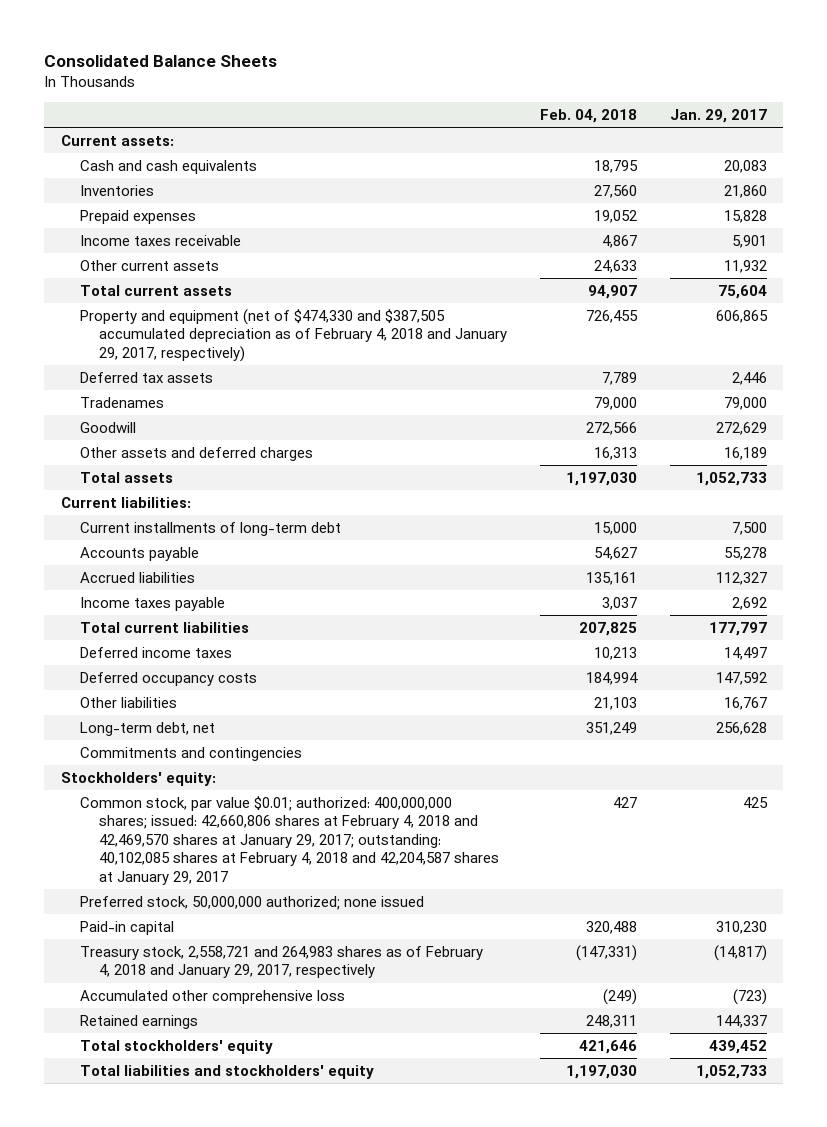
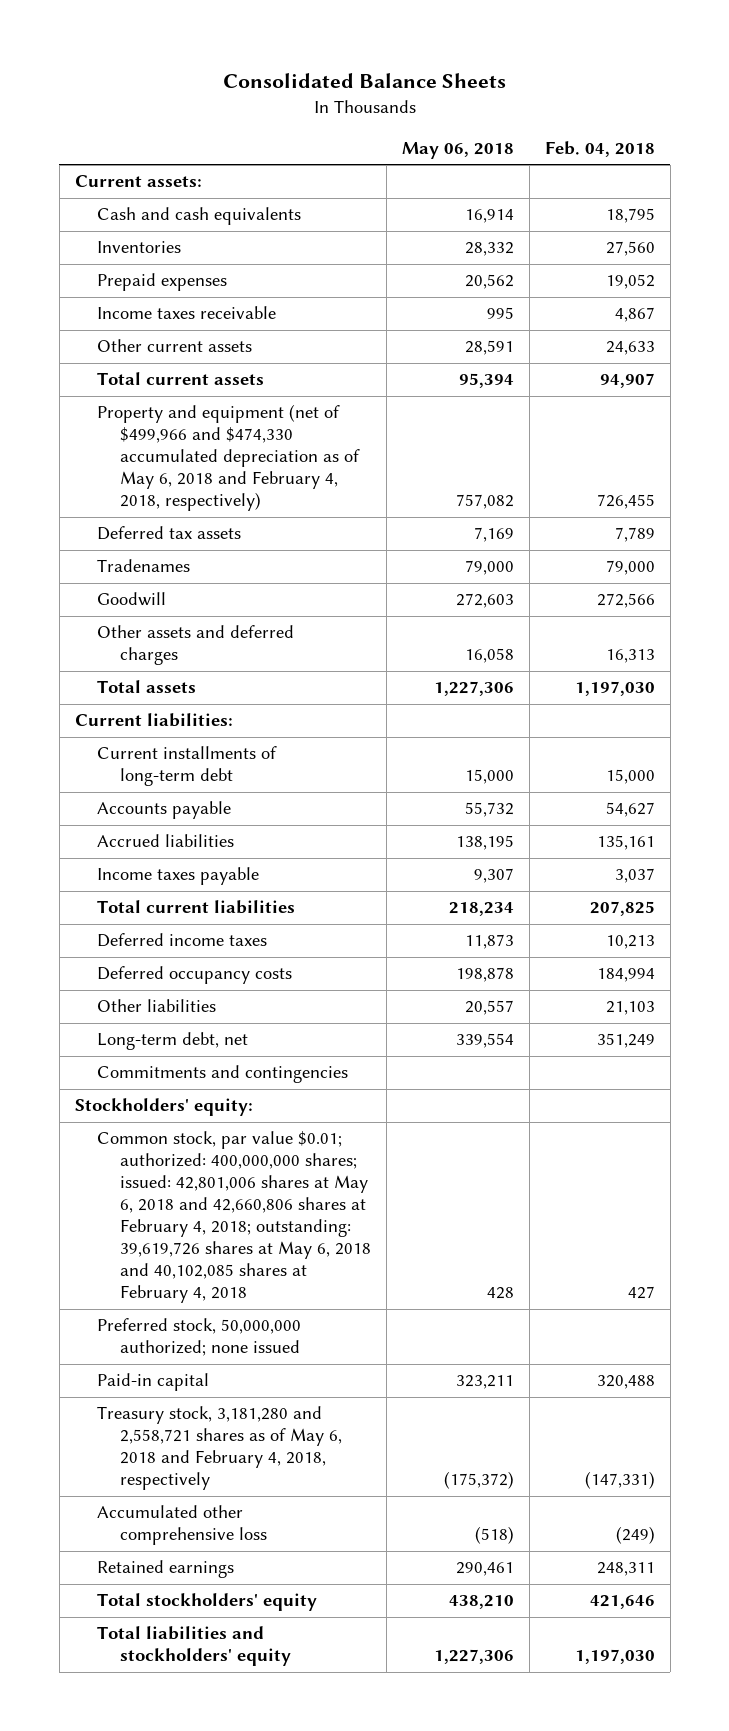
[669,108,767,123] Jan. 29, 2017 -> none
none -> [402,141,515,159] May 06, 2018
[79,308,508,362] Property and equipment (net of $474,330 and $387,505 accumulated depreciation as of February 4, 2018 and January 29, 2017, respectively) -> [97,404,361,512] Property and equipment (net of $499,966 and $474,330 accumulated depreciation as of May 6, 2018 and February 4, 2018, respectively)
[79,795,500,885] Common stock, par value $0.01; authorized: 400,000,000 shares; issued: 42,660,806 shares at February 4, 2018 and 42,469,570 shares at January 29, 2017; outstanding: 40,102,085 shares at February 4, 2018 and 42,204,587 shares at January 29, 2017 -> [97,1131,372,1304] Common stock, par value $0.01; authorized: 400,000,000 shares; issued: 42,801,006 shares at May 6, 2018 and 42,660,806 shares at February 4, 2018; outstanding: 39,619,726 shares at May 6, 2018 and 40,102,085 shares at February 4, 2018
[79,945,483,979] Treasury stock, 2,558,721 and 264,983 shares as of February 4, 2018 and January 29, 2017, respectively -> [97,1406,343,1491] Treasury stock, 3,181,280 and 2,558,721 shares as of May 6, 2018 and February 4, 2018, respectively

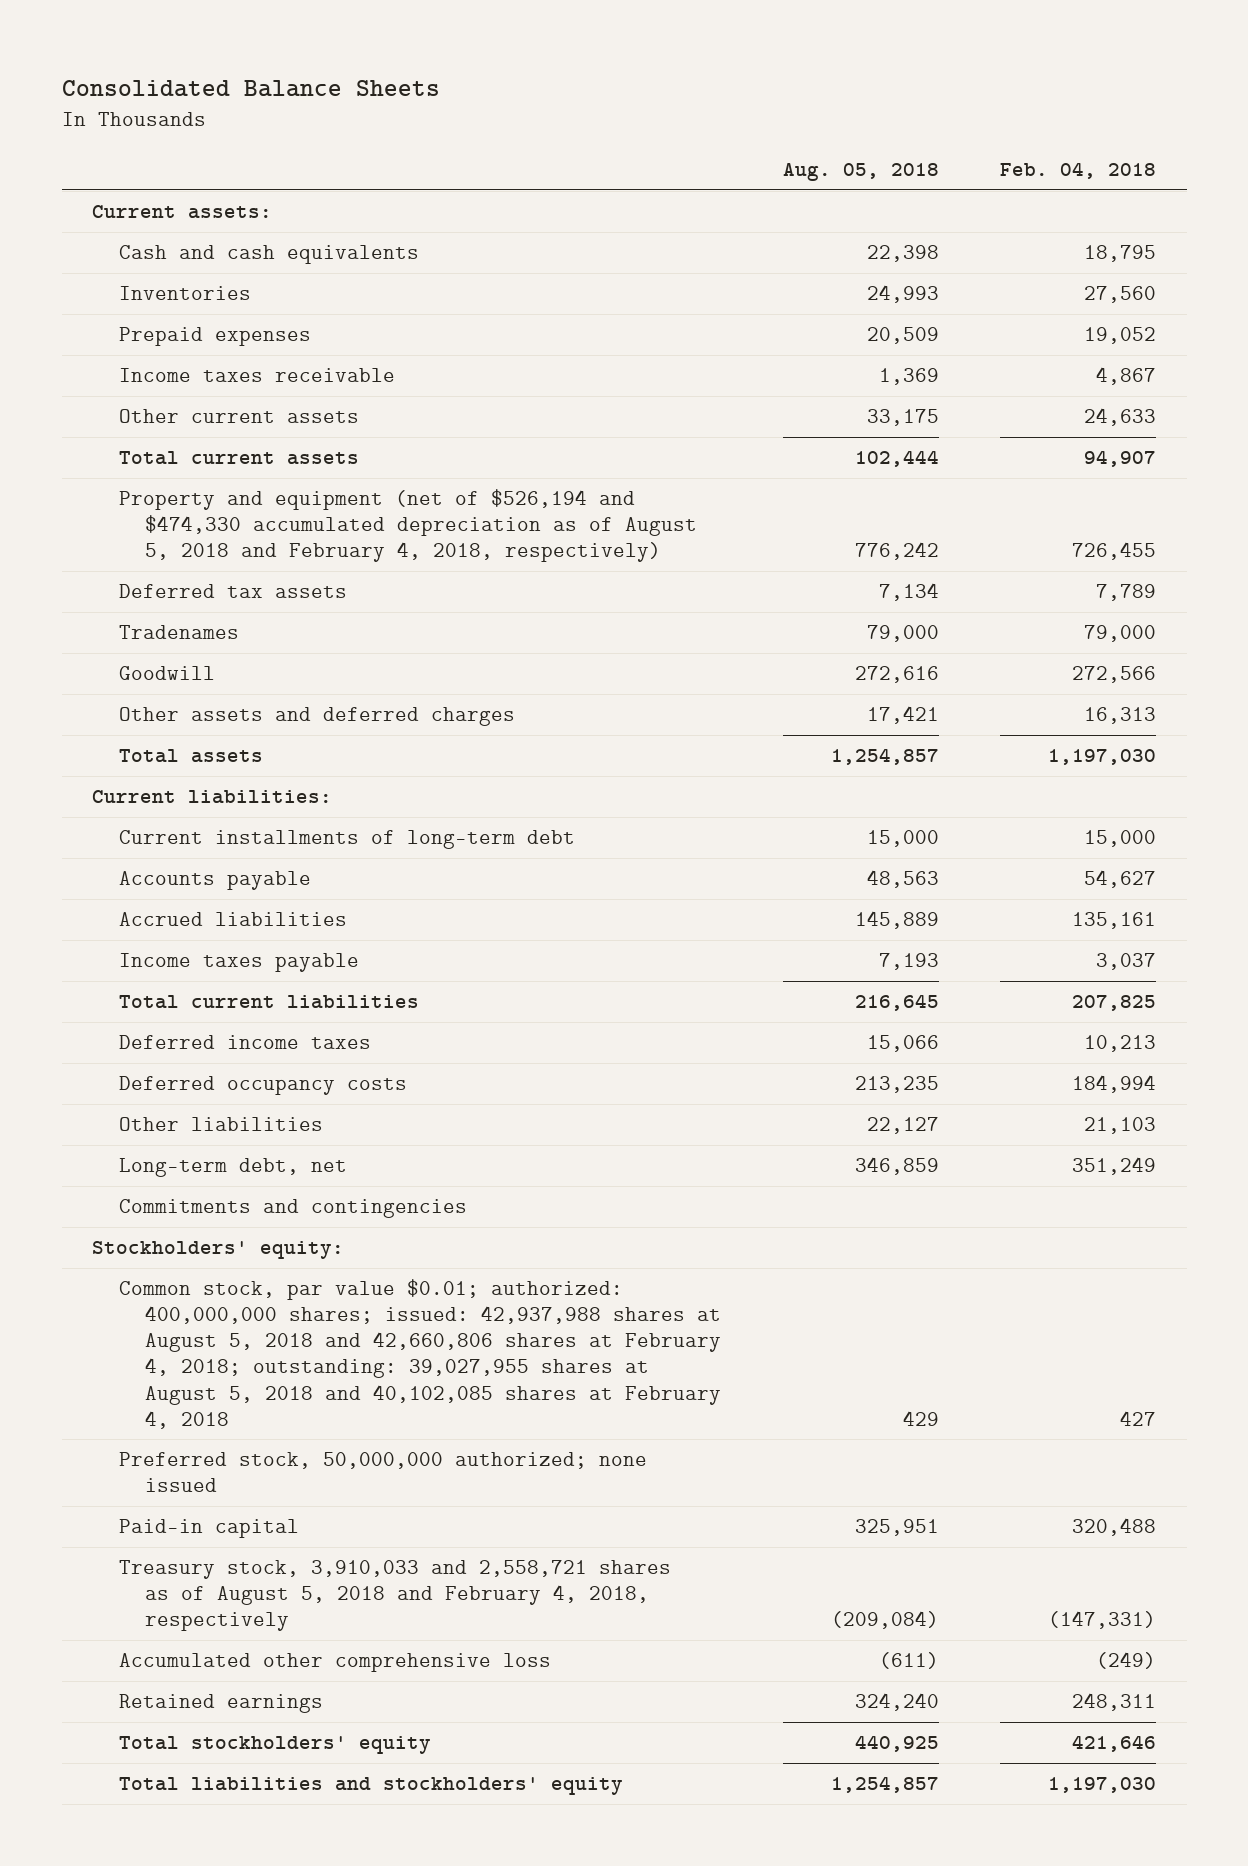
[402,141,515,159] May 06, 2018 -> none
none -> [782,162,939,181] Aug. 05, 2018
[97,404,361,512] Property and equipment (net of $499,966 and $474,330 accumulated depreciation as of May 6, 2018 and February 4, 2018, respectively) -> [118,489,698,563] Property and equipment (net of $526,194 and $474,330 accumulated depreciation as of August 5, 2018 and February 4, 2018, respectively)
[97,1131,372,1304] Common stock, par value $0.01; authorized: 400,000,000 shares; issued: 42,801,006 shares at May 6, 2018 and 42,660,806 shares at February 4, 2018; outstanding: 39,619,726 shares at May 6, 2018 and 40,102,085 shares at February 4, 2018 -> [118,1279,722,1429] Common stock, par value $0.01; authorized: 400,000,000 shares; issued: 42,937,988 shares at August 5, 2018 and 42,660,806 shares at February 4, 2018; outstanding: 39,027,955 shares at August 5, 2018 and 40,102,085 shares at February 4, 2018
[97,1406,343,1491] Treasury stock, 3,181,280 and 2,558,721 shares as of May 6, 2018 and February 4, 2018, respectively -> [118,1560,671,1632] Treasury stock, 3,910,033 and 2,558,721 shares as of August 5, 2018 and February 4, 2018, respectively

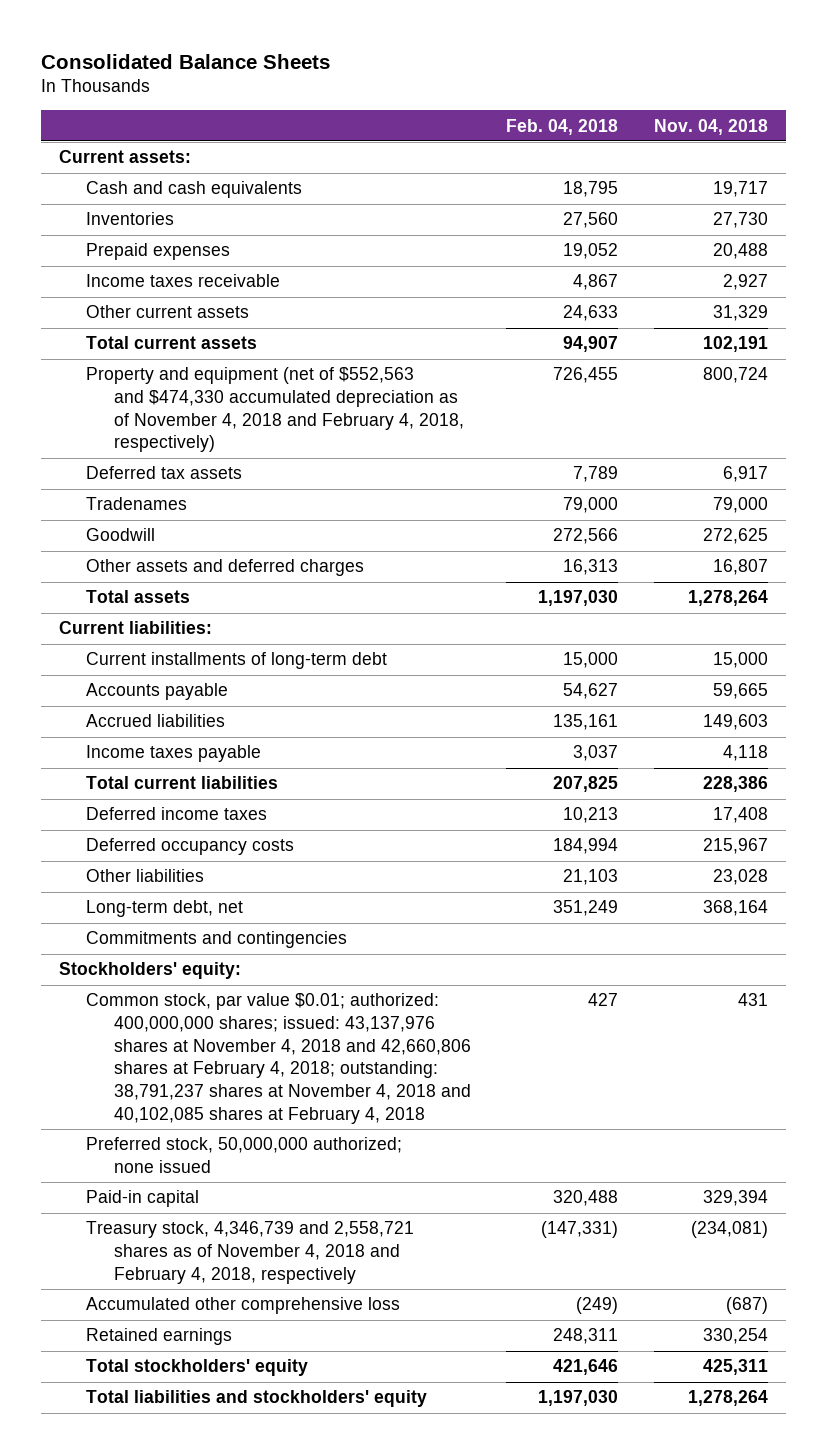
[782,162,939,181] Aug. 05, 2018 -> none
none -> [653,118,768,135] Nov. 04, 2018
[118,489,698,563] Property and equipment (net of $526,194 and $474,330 accumulated depreciation as of August 5, 2018 and February 4, 2018, respectively) -> [86,367,464,453] Property and equipment (net of $552,563 and $474,330 accumulated depreciation as of November 4, 2018 and February 4, 2018, respectively)
[118,1279,722,1429] Common stock, par value $0.01; authorized: 400,000,000 shares; issued: 42,937,988 shares at August 5, 2018 and 42,660,806 shares at February 4, 2018; outstanding: 39,027,955 shares at August 5, 2018 and 40,102,085 shares at February 4, 2018 -> [86,993,471,1124] Common stock, par value $0.01; authorized: 400,000,000 shares; issued: 43,137,976 shares at November 4, 2018 and 42,660,806 shares at February 4, 2018; outstanding: 38,791,237 shares at November 4, 2018 and 40,102,085 shares at February 4, 2018
[118,1560,671,1632] Treasury stock, 3,910,033 and 2,558,721 shares as of August 5, 2018 and February 4, 2018, respectively -> [86,1221,415,1284] Treasury stock, 4,346,739 and 2,558,721 shares as of November 4, 2018 and February 4, 2018, respectively

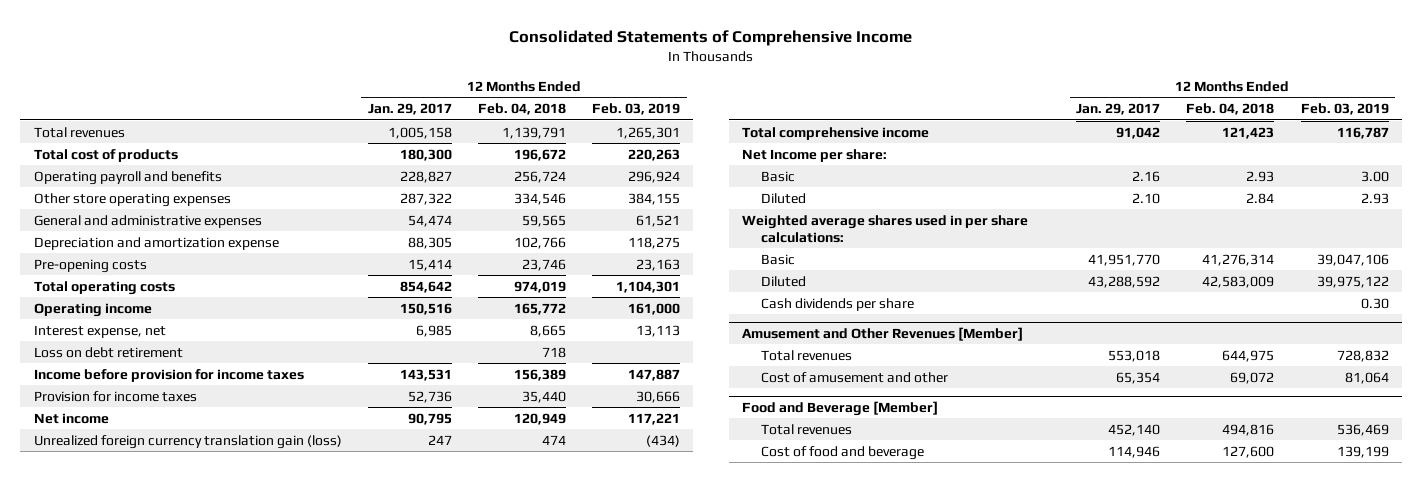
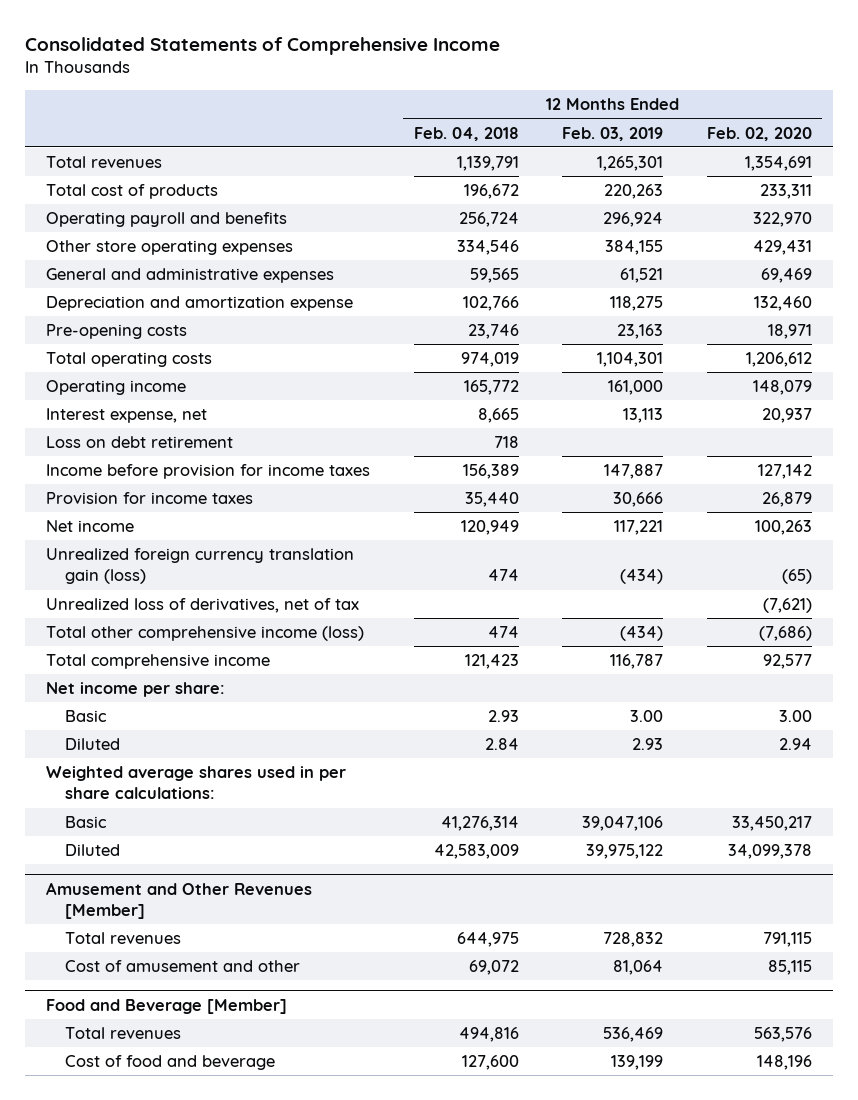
[367,103,452,116] Jan. 29, 2017 -> none
none -> [706,126,812,141] Feb. 02, 2020
none -> [46,598,360,614] Unrealized loss of derivatives, net of tax
none -> [46,626,365,642] Total other comprehensive income (loss)
[741,148,887,162] Net Income per share: -> [46,682,226,698] Net income per share:
[761,297,915,311] Cash dividends per share -> none

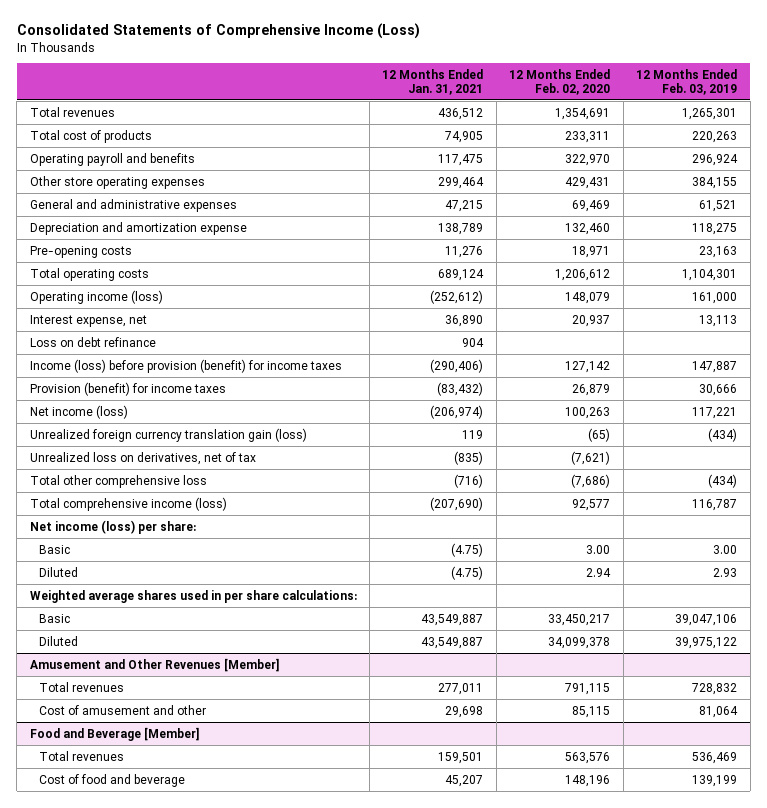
[24,36,500,55] Consolidated Statements of Comprehensive Income -> [16,23,420,40] Consolidated Statements of Comprehensive Income (Loss)
[413,126,519,141] Feb. 04, 2018 -> none
none -> [382,69,484,95] 12 Months Ended Jan. 31, 2021
[46,380,187,396] Operating income -> [29,289,163,304] Operating income (loss)
[46,436,234,449] Loss on debt retirement -> [29,336,156,347] Loss on debt refinance
[46,464,371,480] Income before provision for income taxes -> [29,358,342,373] Income (loss) before provision (benefit) for income taxes
[46,492,254,505] Provision for income taxes -> [29,381,226,396] Provision (benefit) for income taxes
[46,520,135,533] Net income -> [29,404,128,419] Net income (loss)
[46,598,360,614] Unrealized loss of derivatives, net of tax -> [29,451,256,465] Unrealized loss on derivatives, net of tax
[46,626,365,642] Total other comprehensive income (loss) -> [29,474,207,488] Total other comprehensive loss
[46,654,271,670] Total comprehensive income -> [29,496,227,511] Total comprehensive income (loss)
[46,682,226,698] Net income per share: -> [29,519,196,534] Net income (loss) per share:

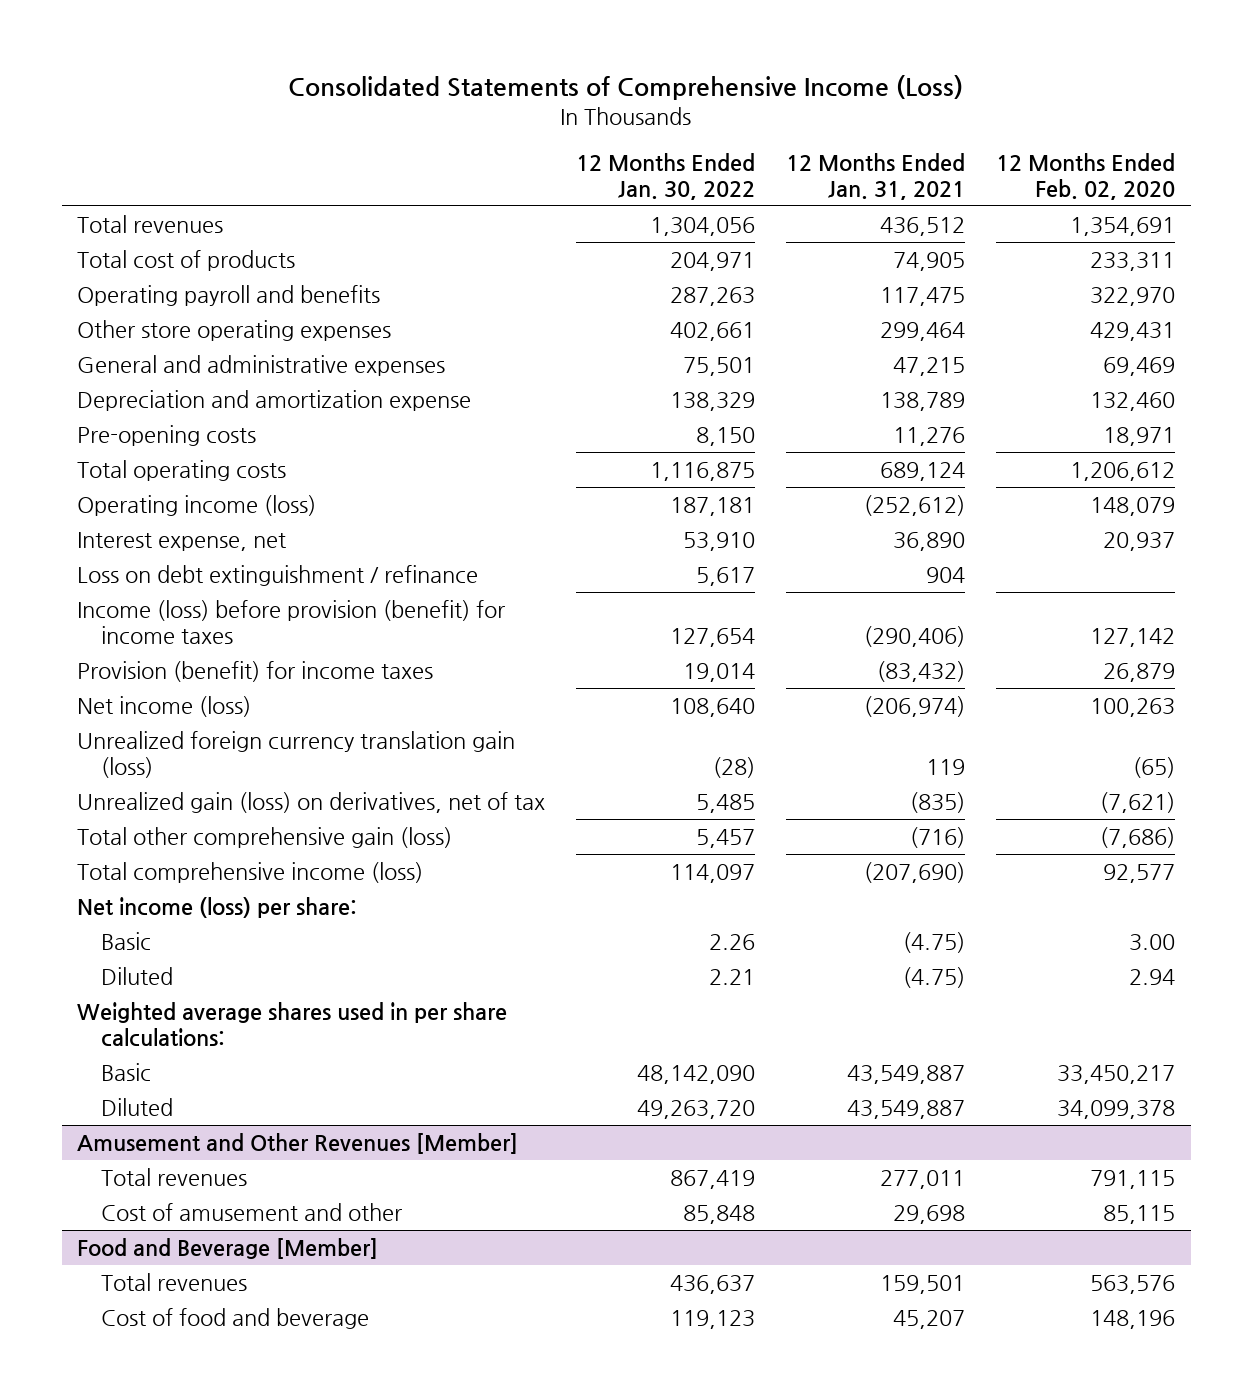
[636,69,738,95] 12 Months Ended Feb. 03, 2019 -> none
none -> [576,153,756,200] 12 Months Ended Jan. 30, 2022
[29,336,156,347] Loss on debt refinance -> [77,564,479,586] Loss on debt extinguishment / refinance
[29,451,256,465] Unrealized loss on derivatives, net of tax -> [77,791,546,813] Unrealized gain (loss) on derivatives, net of tax
[29,474,207,488] Total other comprehensive loss -> [77,826,453,848] Total other comprehensive gain (loss)

